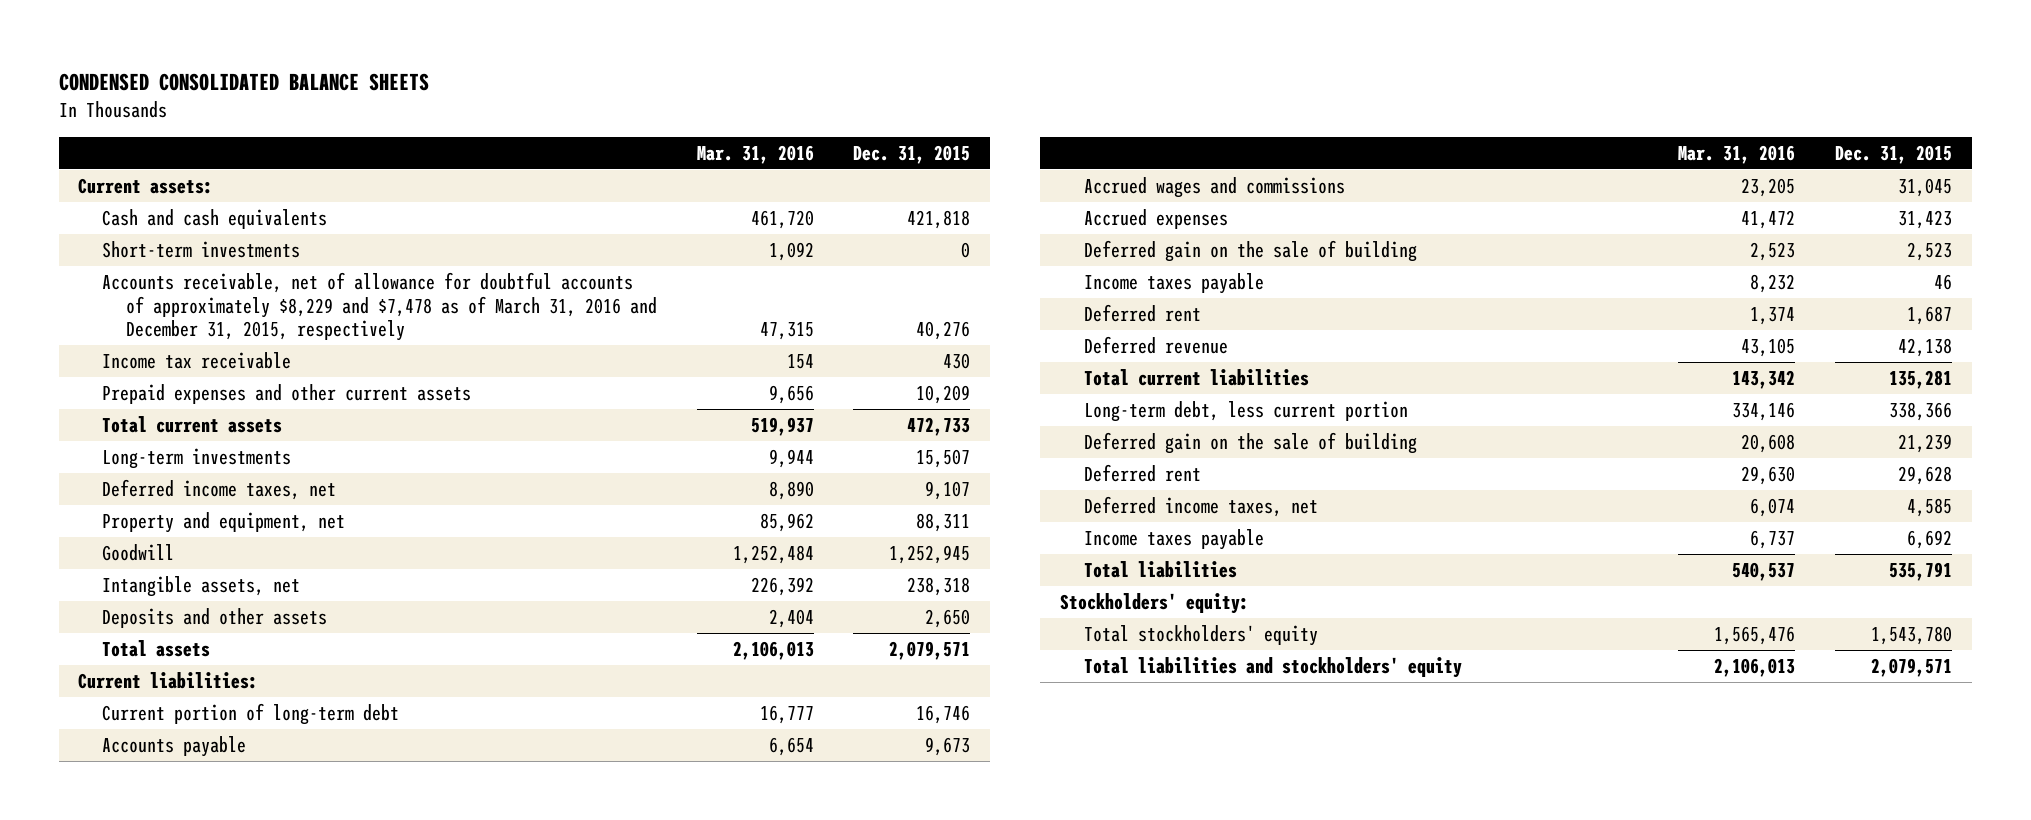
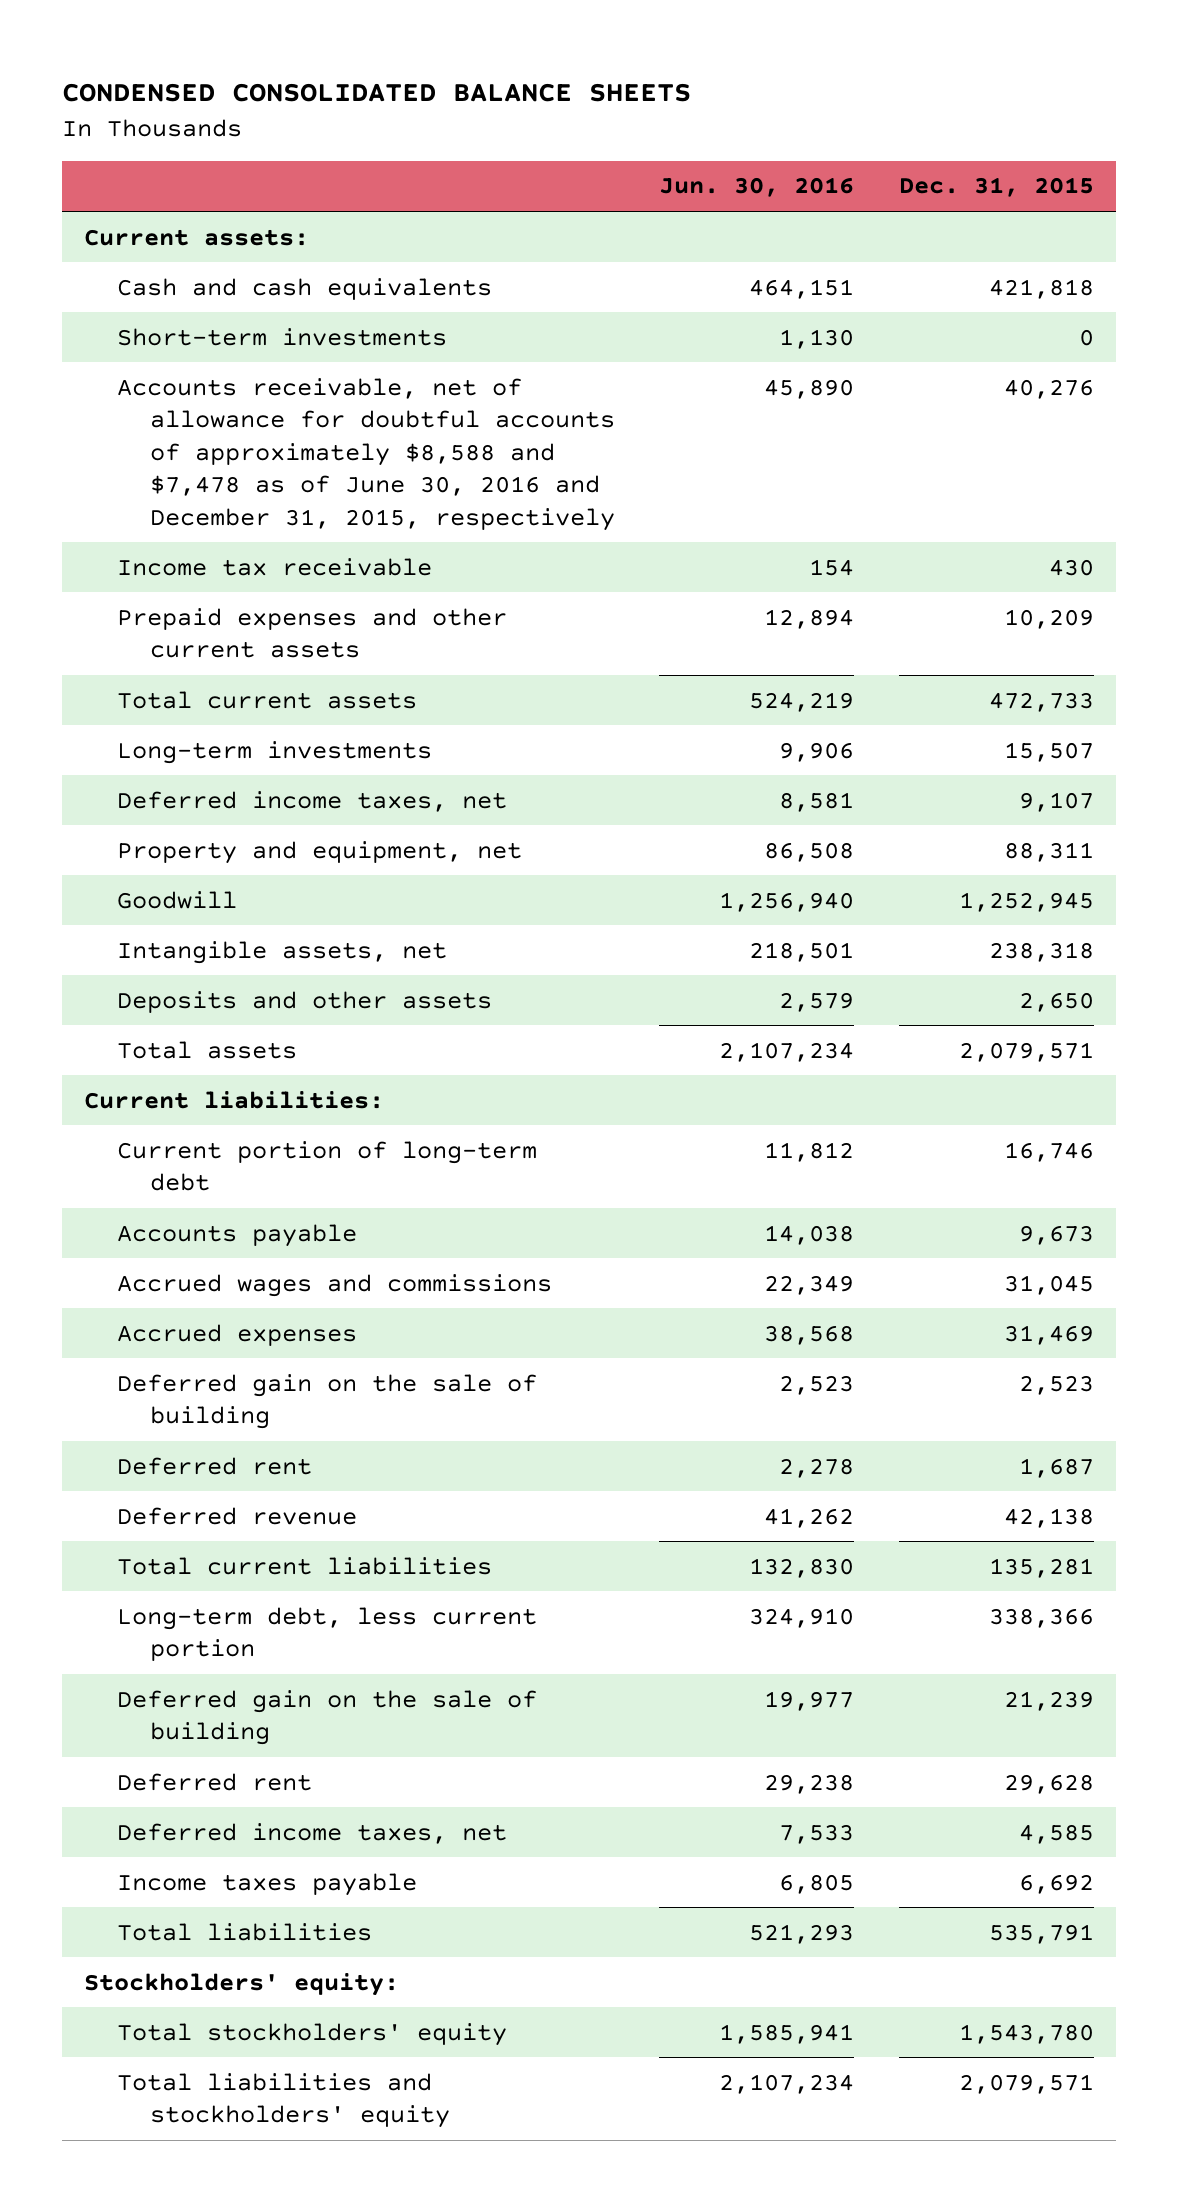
[696,144,814,164] Mar. 31, 2016 -> none
none -> [659,177,855,198] Jun. 30, 2016
[102,271,658,342] Accounts receivable, net of allowance for doubtful accounts of approximately $8,229 and $7,478 as of March 31, 2016 and December 31, 2015, respectively -> [117,377,615,531] Accounts receivable, net of allowance for doubtful accounts of approximately $8,588 and $7,478 as of June 30, 2016 and December 31, 2015, respectively
[1898,209,1953,229] 31,423 -> [1003,1324,1094,1345] 31,469
[1083,272,1264,294] Income taxes payable -> none

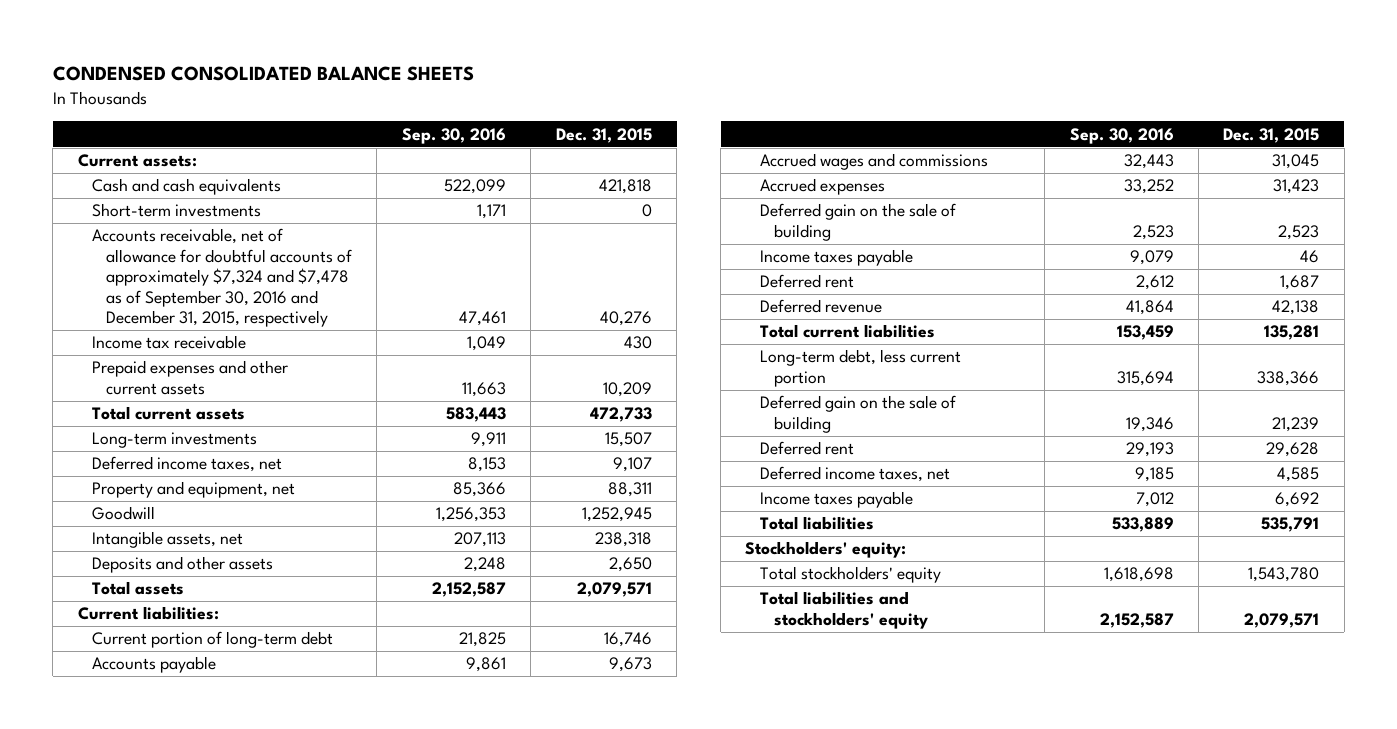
[659,177,855,198] Jun. 30, 2016 -> none
none -> [401,127,506,144] Sep. 30, 2016
[117,377,615,531] Accounts receivable, net of allowance for doubtful accounts of approximately $8,588 and $7,478 as of June 30, 2016 and December 31, 2015, respectively -> [91,228,353,328] Accounts receivable, net of allowance for doubtful accounts of approximately $7,324 and $7,478 as of September 30, 2016 and December 31, 2015, respectively
[1003,1324,1094,1345] 31,469 -> [1273,179,1320,195] 31,423
none -> [759,249,913,267] Income taxes payable

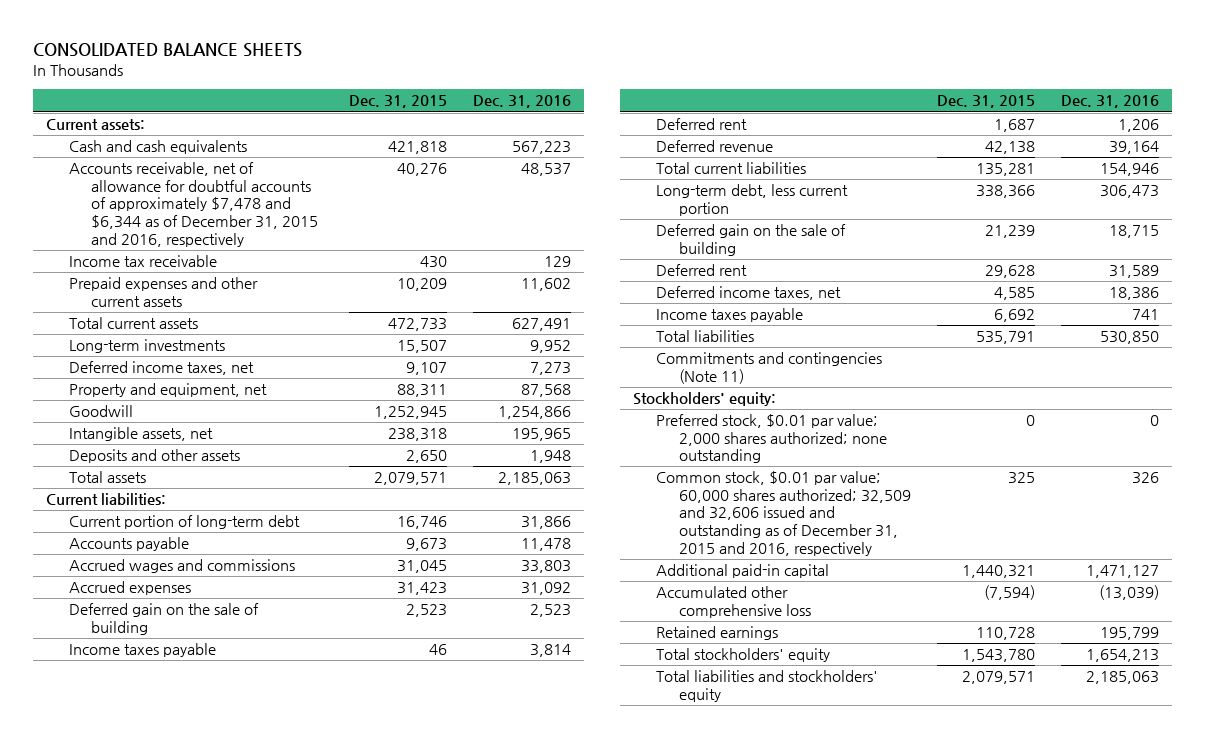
[52,66,474,82] CONDENSED CONSOLIDATED BALANCE SHEETS -> [32,43,302,58] CONSOLIDATED BALANCE SHEETS
[401,127,506,144] Sep. 30, 2016 -> none
none -> [473,95,572,109] Dec. 31, 2016
[91,203,261,218] Short-term investments -> none
[91,228,353,328] Accounts receivable, net of allowance for doubtful accounts of approximately $7,324 and $7,478 as of September 30, 2016 and December 31, 2015, respectively -> [68,162,319,247] Accounts receivable, net of allowance for doubtful accounts of approximately $7,478 and $6,344 as of December 31, 2015 and 2016, respectively
none -> [656,352,883,384] Commitments and contingencies (Note 11)
none -> [656,414,887,464] Preferred stock, $0.01 par value; 2,000 shares authorized; none outstanding
none -> [656,471,911,556] Common stock, $0.01 par value; 60,000 shares authorized; 32,509 and 32,606 issued and outstanding as of December 31, 2015 and 2016, respectively
none -> [656,564,830,579] Additional paid-in capital
none -> [656,586,811,618] Accumulated other comprehensive loss
none -> [656,626,779,641] Retained earnings

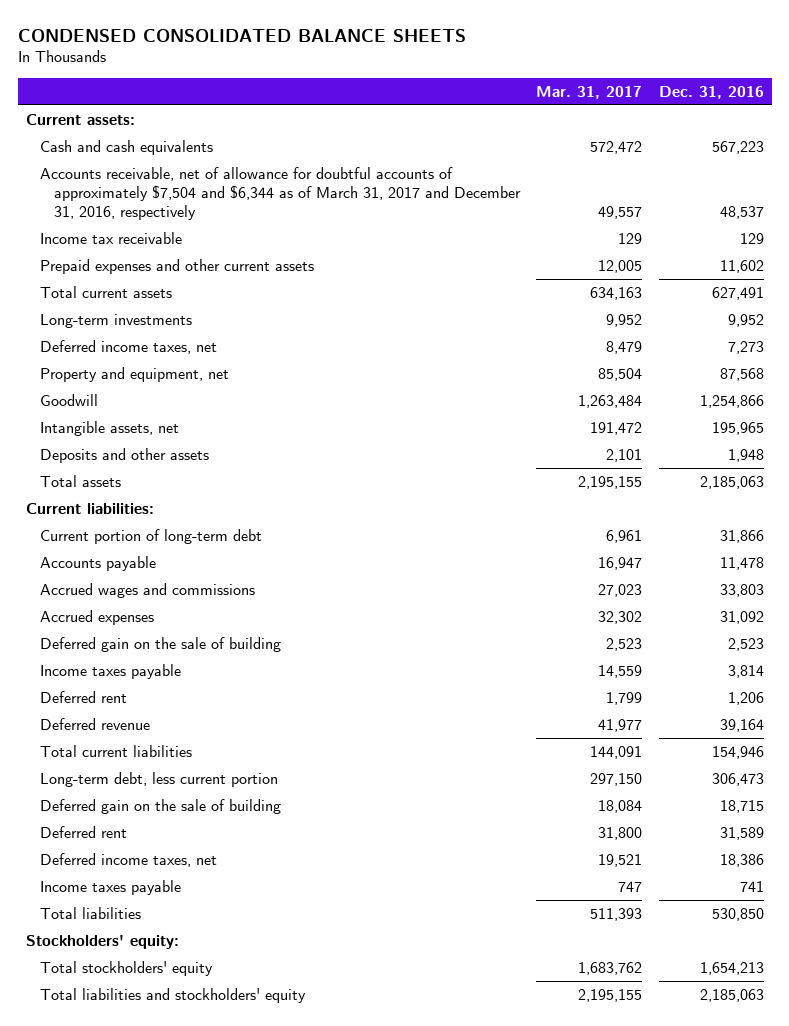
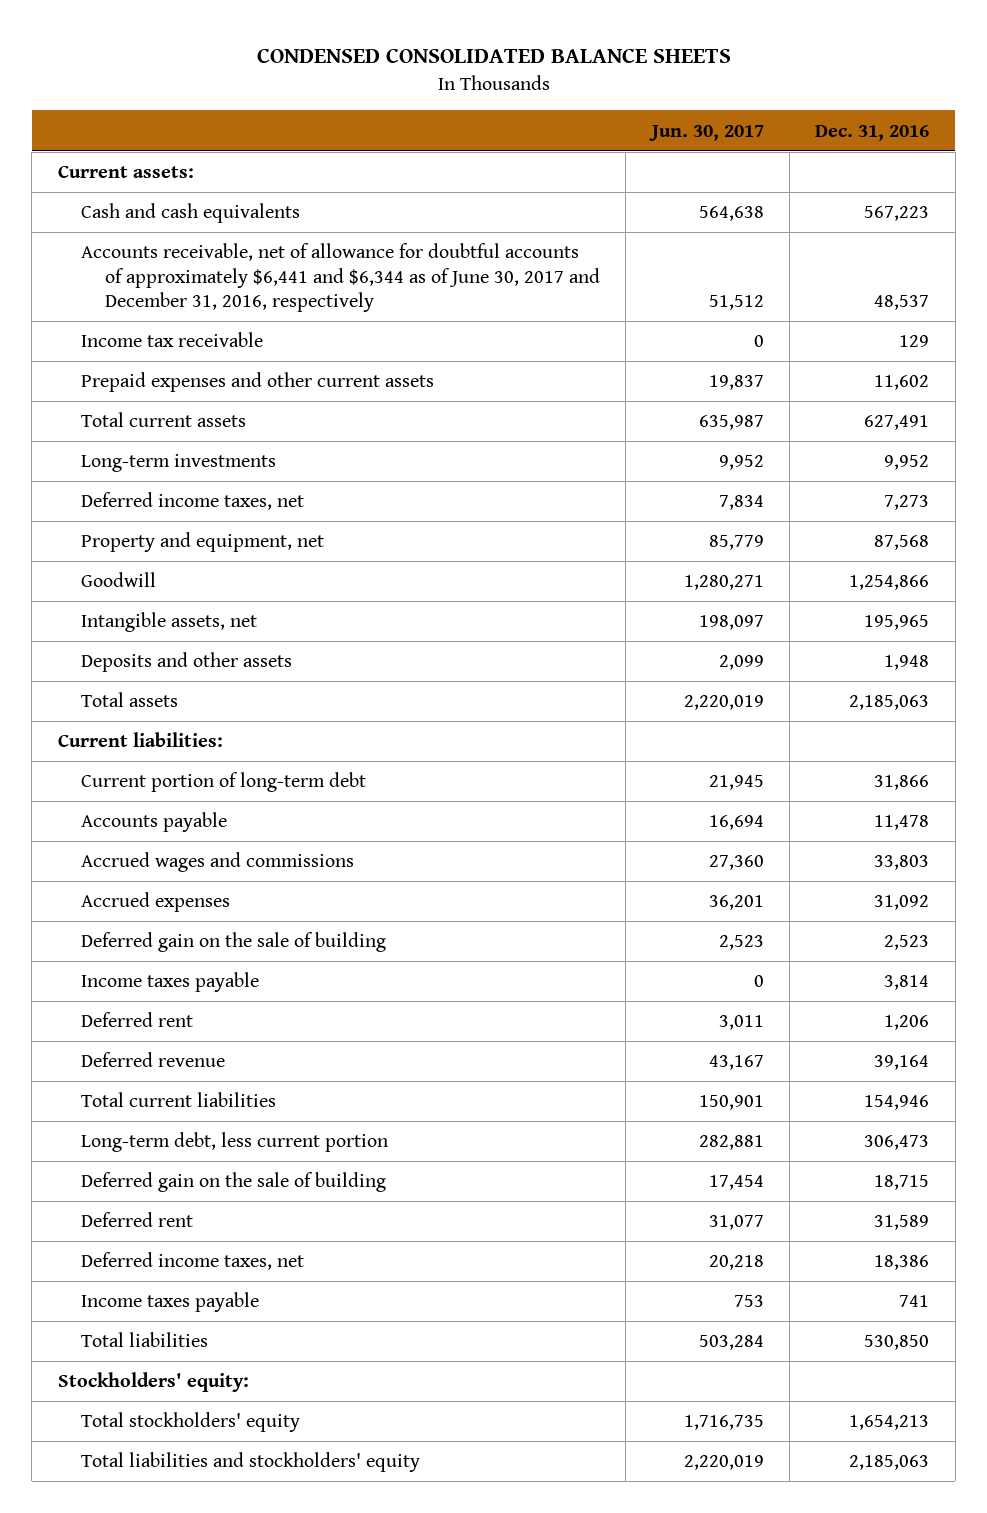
[536,85,643,99] Mar. 31, 2017 -> none
none -> [648,124,764,141] Jun. 30, 2017
[39,166,521,220] Accounts receivable, net of allowance for doubtful accounts of approximately $7,504 and $6,344 as of March 31, 2017 and December 31, 2016, respectively -> [81,243,600,312] Accounts receivable, net of allowance for doubtful accounts of approximately $6,441 and $6,344 as of June 30, 2017 and December 31, 2016, respectively

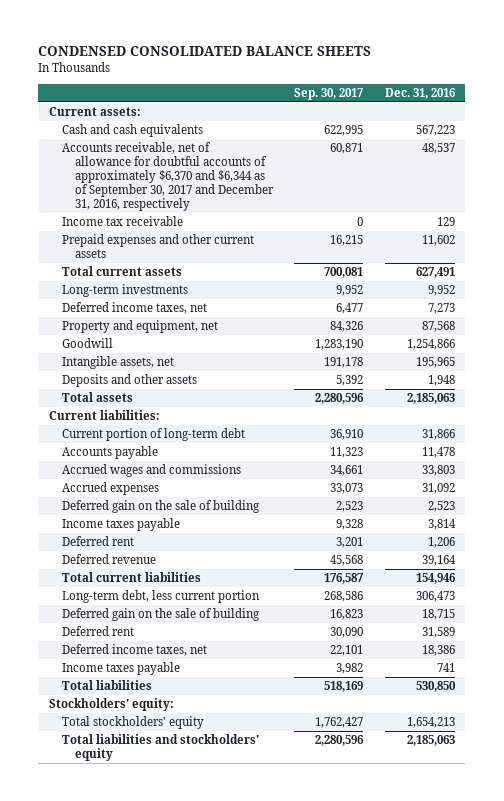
[648,124,764,141] Jun. 30, 2017 -> none
none -> [294,87,365,100] Sep. 30, 2017
[81,243,600,312] Accounts receivable, net of allowance for doubtful accounts of approximately $6,441 and $6,344 as of June 30, 2017 and December 31, 2016, respectively -> [62,142,275,212] Accounts receivable, net of allowance for doubtful accounts of approximately $6,370 and $6,344 as of September 30, 2017 and December 31, 2016, respectively

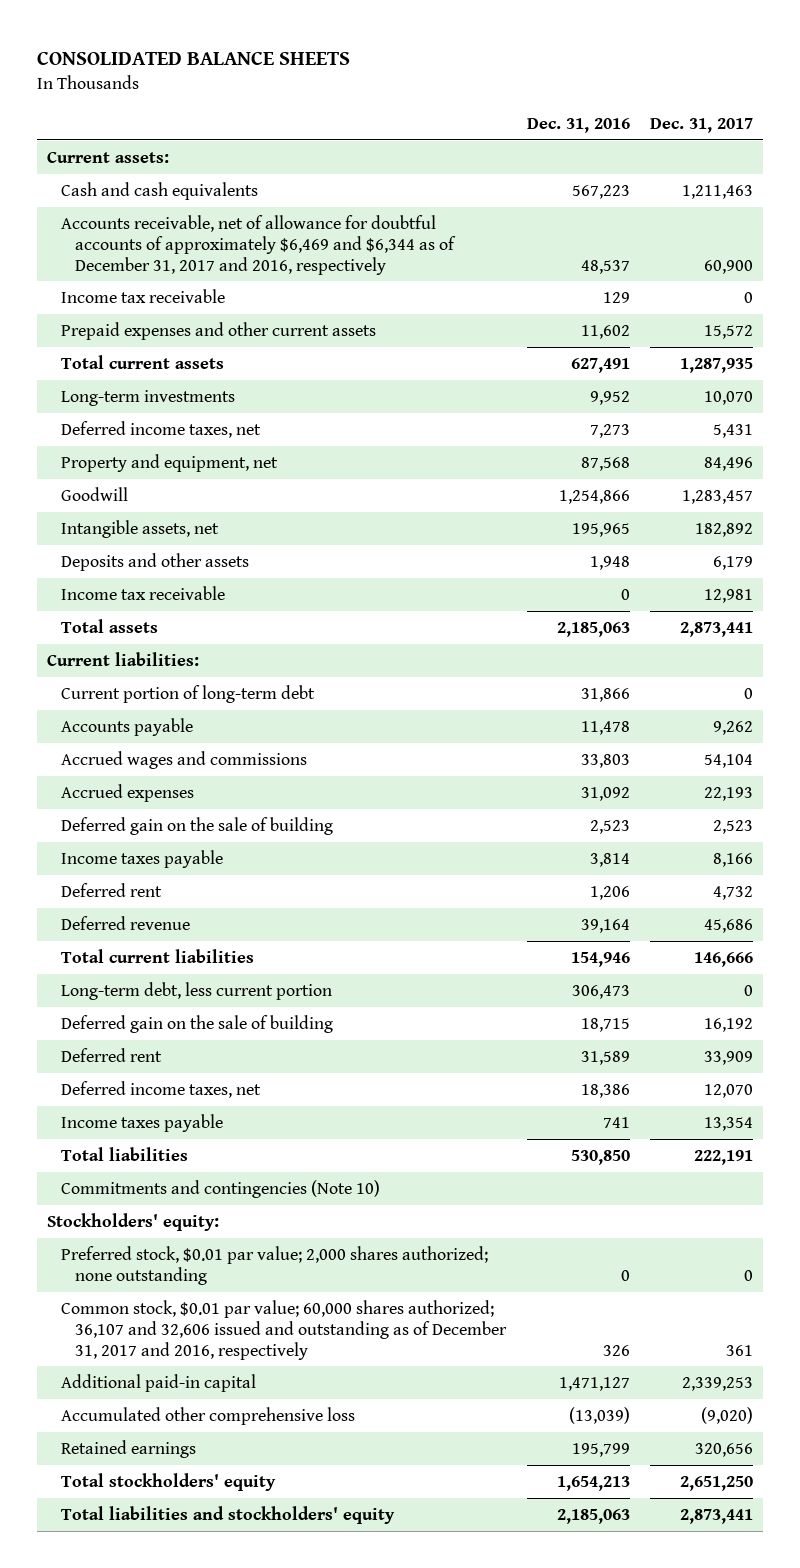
[38,46,372,57] CONDENSED CONSOLIDATED BALANCE SHEETS -> [37,51,351,65] CONSOLIDATED BALANCE SHEETS
[294,87,365,100] Sep. 30, 2017 -> none
none -> [650,117,754,133] Dec. 31, 2017
[62,142,275,212] Accounts receivable, net of allowance for doubtful accounts of approximately $6,370 and $6,344 as of September 30, 2017 and December 31, 2016, respectively -> [61,214,457,275] Accounts receivable, net of allowance for doubtful accounts of approximately $6,469 and $6,344 as of December 31, 2017 and 2016, respectively
none -> [61,585,226,600] Income tax receivable
none -> [61,1179,381,1198] Commitments and contingencies (Note 10)
none -> [61,1245,489,1285] Preferred stock, $0.01 par value; 2,000 shares authorized; none outstanding
none -> [61,1299,508,1360] Common stock, $0.01 par value; 60,000 shares authorized; 36,107 and 32,606 issued and outstanding as of December 31, 2017 and 2016, respectively
none -> [61,1373,257,1392] Additional paid-in capital
none -> [61,1406,356,1425] Accumulated other comprehensive loss
none -> [61,1439,197,1458] Retained earnings

